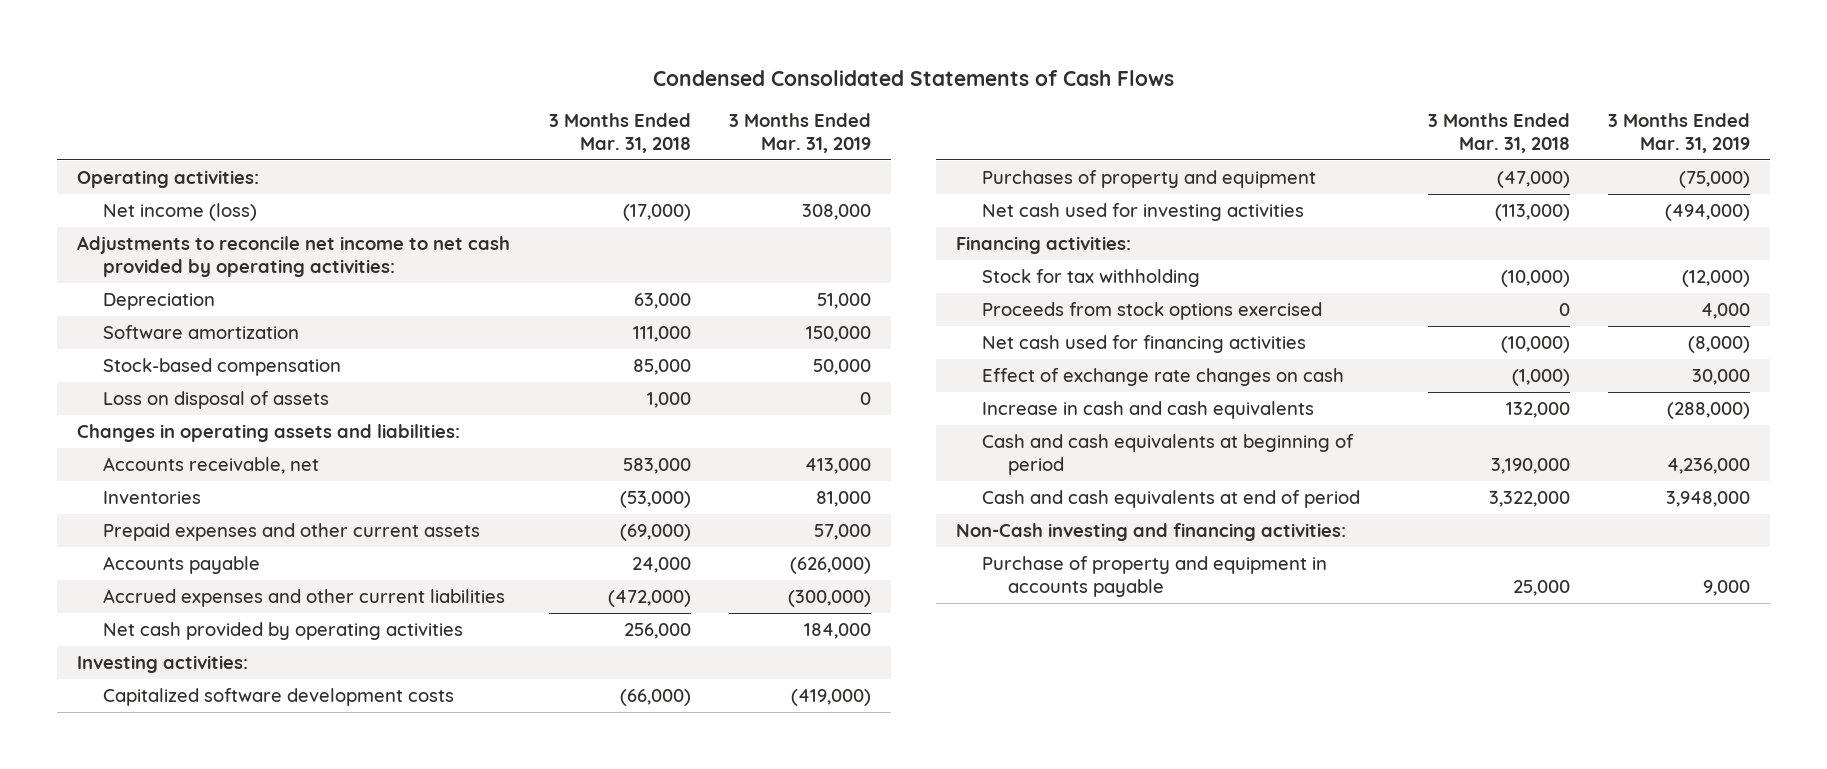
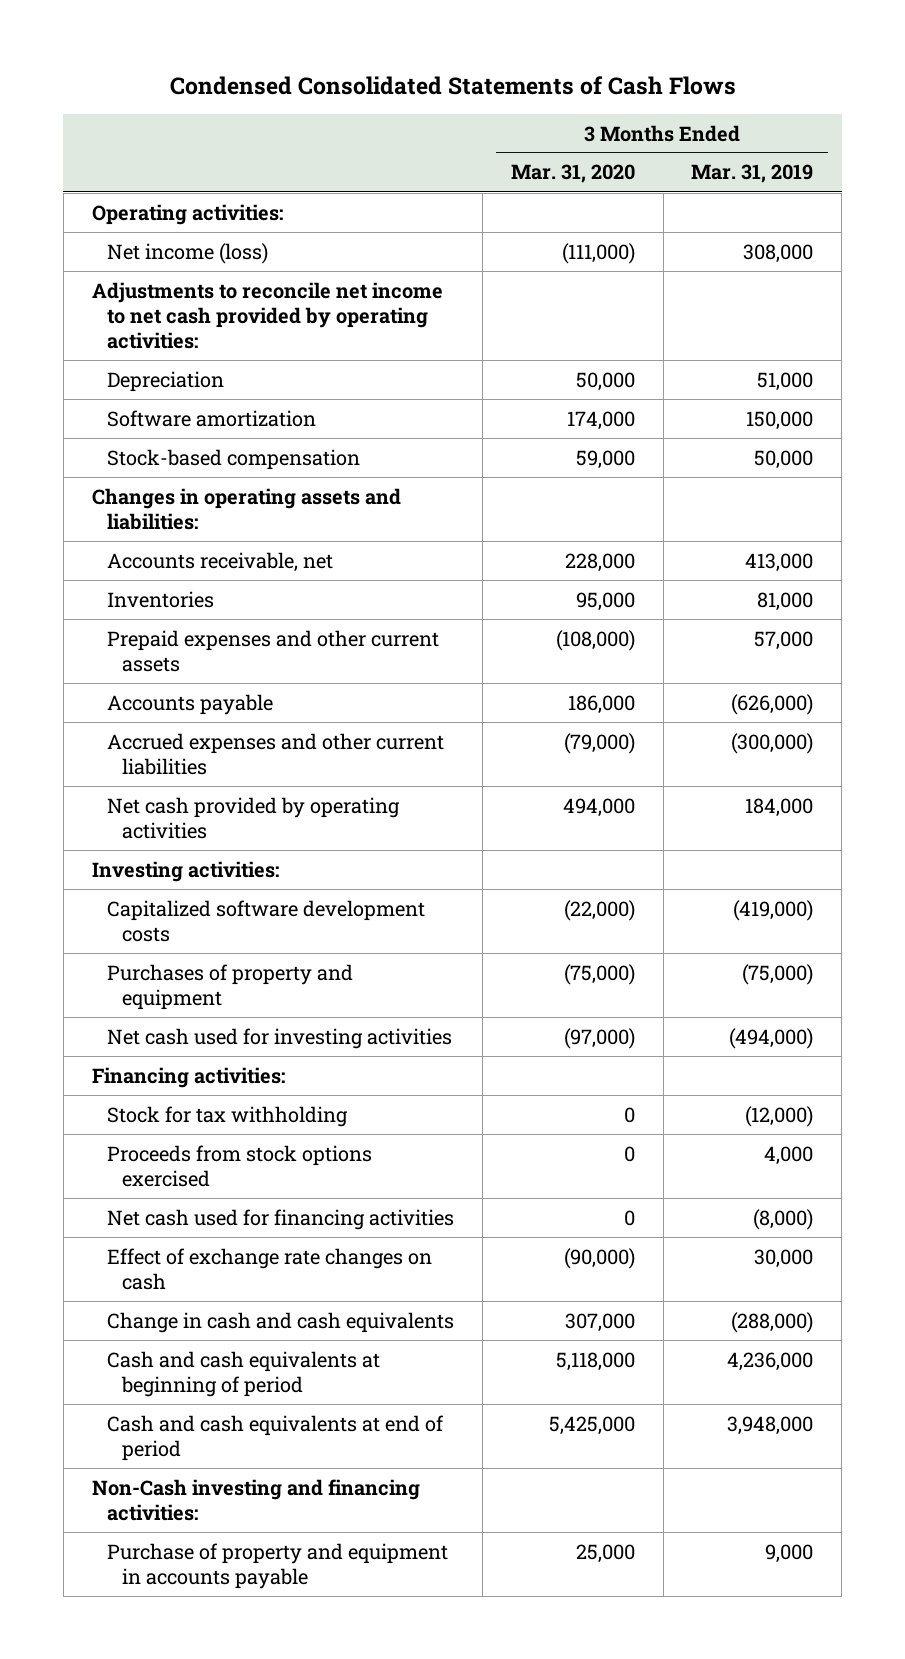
[548,112,691,153] 3 Months Ended Mar. 31, 2018 -> none
none -> [510,164,635,184] Mar. 31, 2020
[103,390,330,409] Loss on disposal of assets -> none
[982,400,1315,419] Increase in cash and cash equivalents -> [106,1311,454,1333] Change in cash and cash equivalents

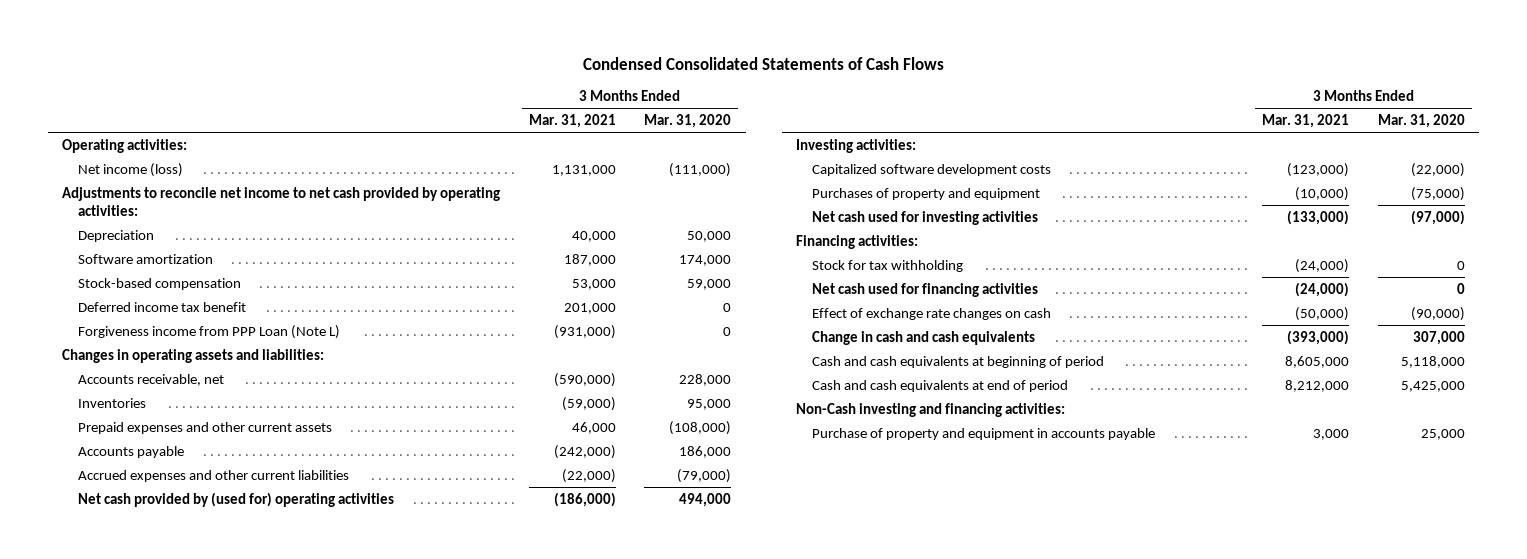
[691,164,814,184] Mar. 31, 2019 -> none
none -> [528,114,616,129] Mar. 31, 2021
none -> [78,301,247,312] Deferred income tax benefit
none -> [78,324,341,339] Forgiveness income from PPP Loan (Note L)
[106,796,400,839] Net cash provided by operating activities -> [78,491,395,507] Net cash provided by (used for) operating activities
[106,1144,372,1187] Proceeds from stock options exercised -> none

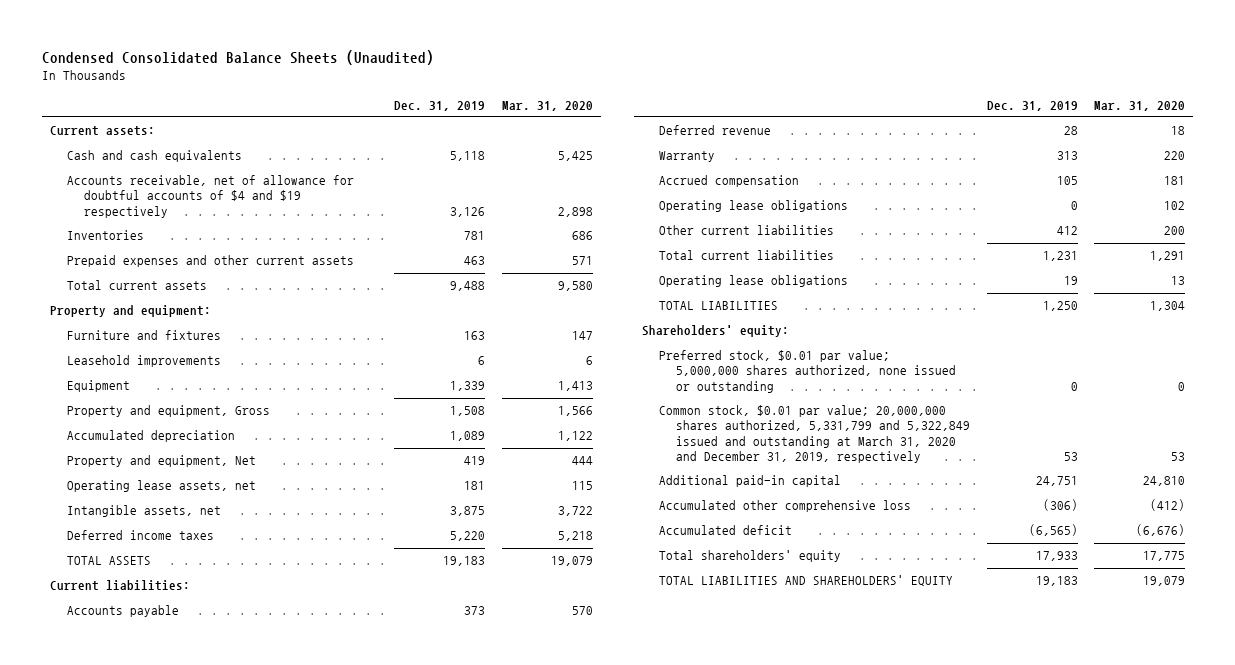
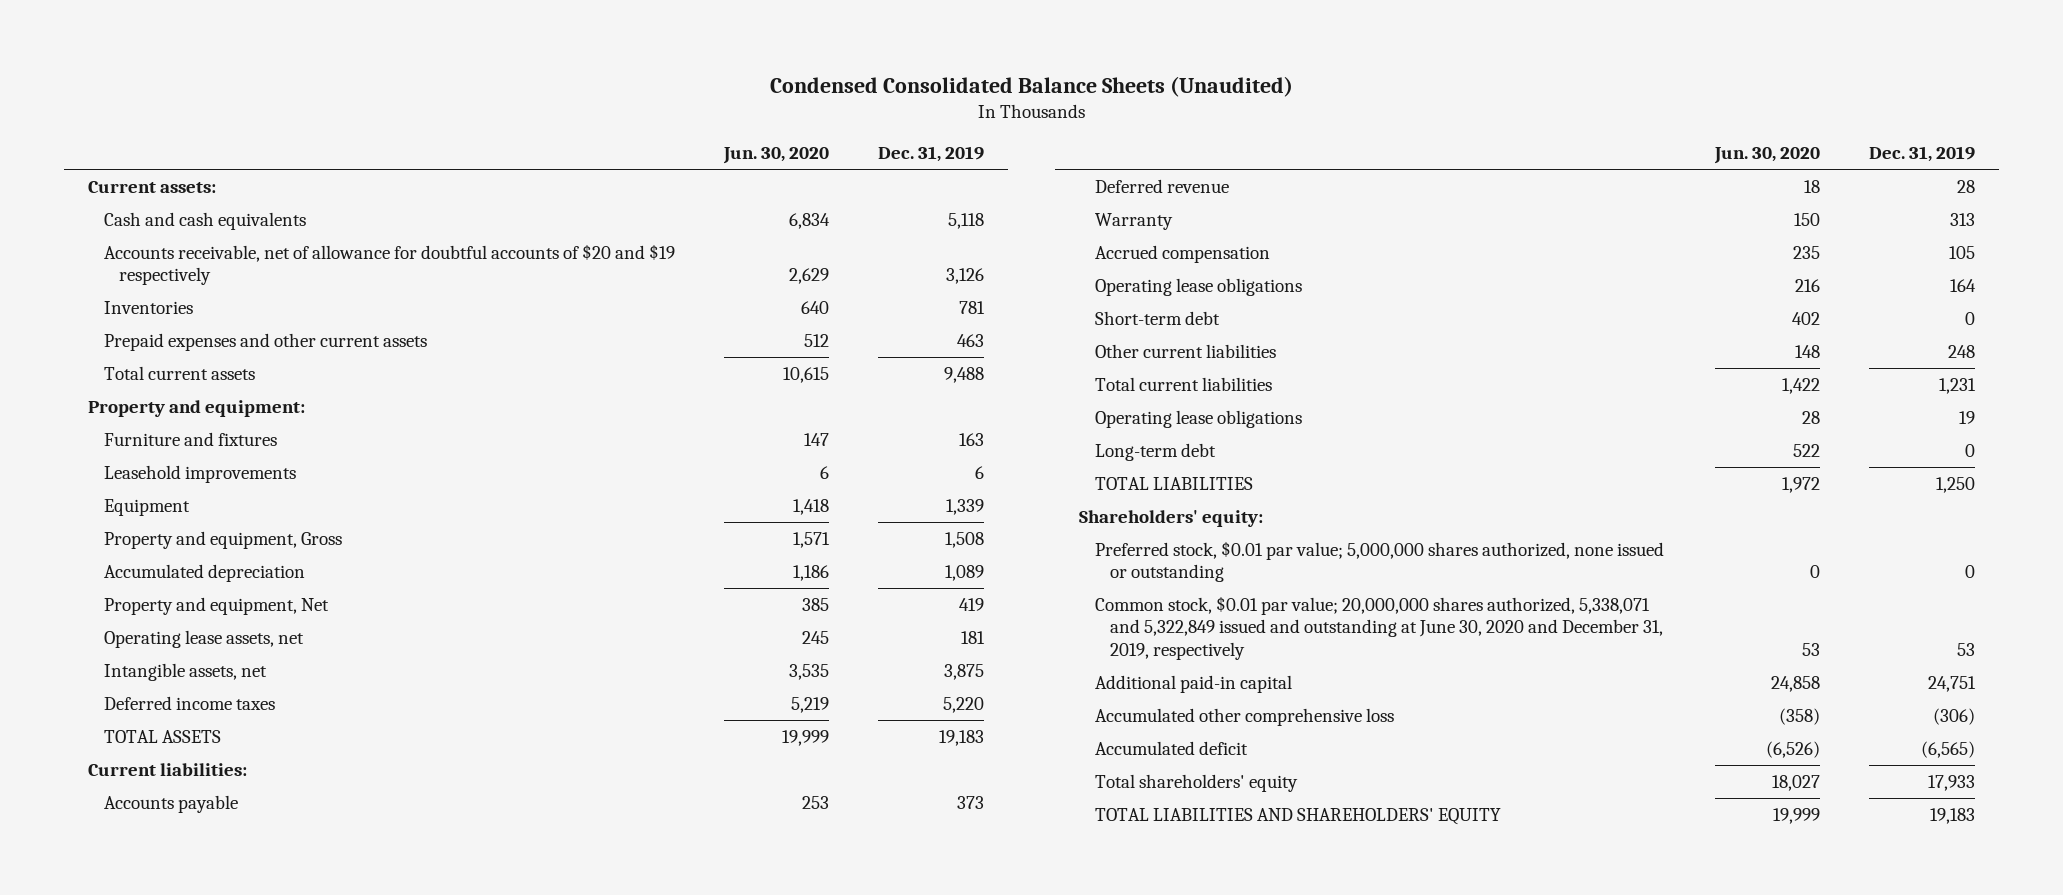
[502,100,594,111] Mar. 31, 2020 -> none
none -> [722,147,829,165] Jun. 30, 2020
[66,175,354,218] Accounts receivable, net of allowance for doubtful accounts of $4 and $19 respectively -> [103,243,675,286] Accounts receivable, net of allowance for doubtful accounts of $20 and $19 respectively
[1070,201,1078,211] 0 -> [1949,278,1976,292] 164
none -> [1094,310,1220,325] Short-term debt
[1056,226,1078,236] 412 -> [1947,344,1975,358] 248
none -> [1094,442,1216,461] Long-term debt
[659,405,971,463] Common stock, $0.01 par value; 20,000,000 shares authorized, 5,331,799 and 5,322,849 issued and outstanding at March 31, 2020 and December 31, 2019, respectively -> [1094,595,1664,660] Common stock, $0.01 par value; 20,000,000 shares authorized, 5,338,071 and 5,322,849 issued and outstanding at June 30, 2020 and December 31, 2019, respectively

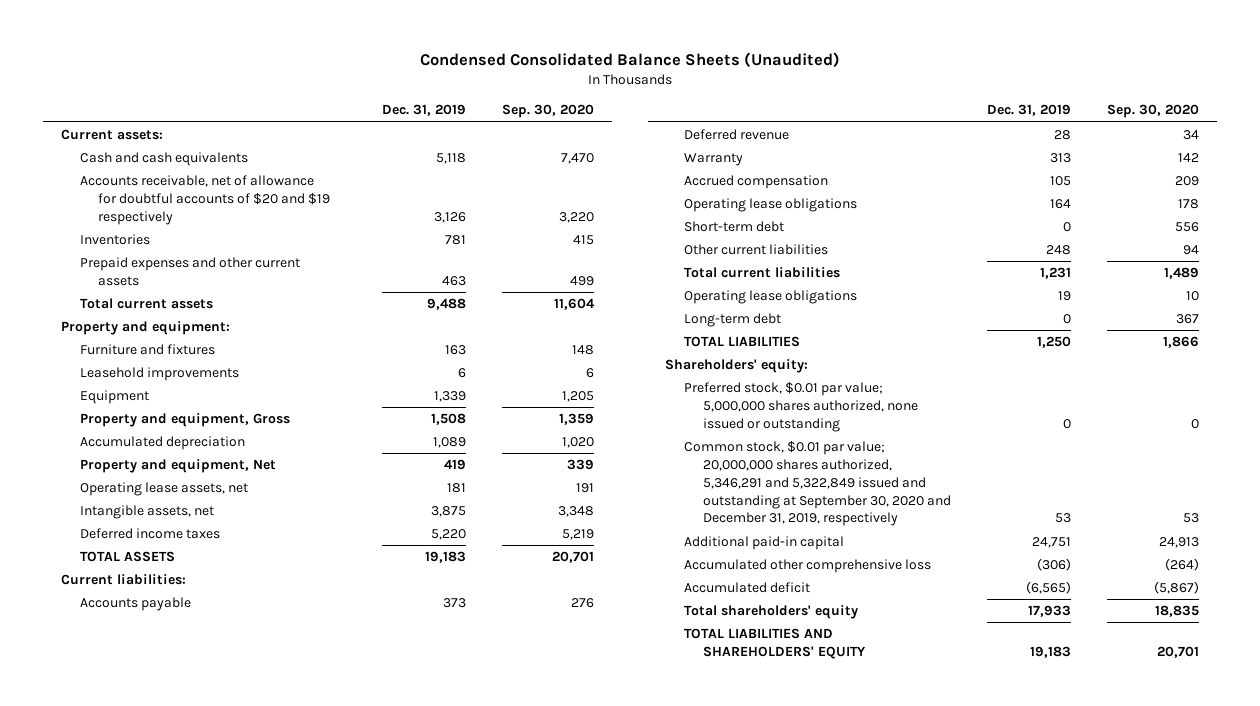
[722,147,829,165] Jun. 30, 2020 -> none
none -> [502,104,595,119] Sep. 30, 2020
[1094,595,1664,660] Common stock, $0.01 par value; 20,000,000 shares authorized, 5,338,071 and 5,322,849 issued and outstanding at June 30, 2020 and December 31, 2019, respectively -> [684,441,952,527] Common stock, $0.01 par value; 20,000,000 shares authorized, 5,346,291 and 5,322,849 issued and outstanding at September 30, 2020 and December 31, 2019, respectively

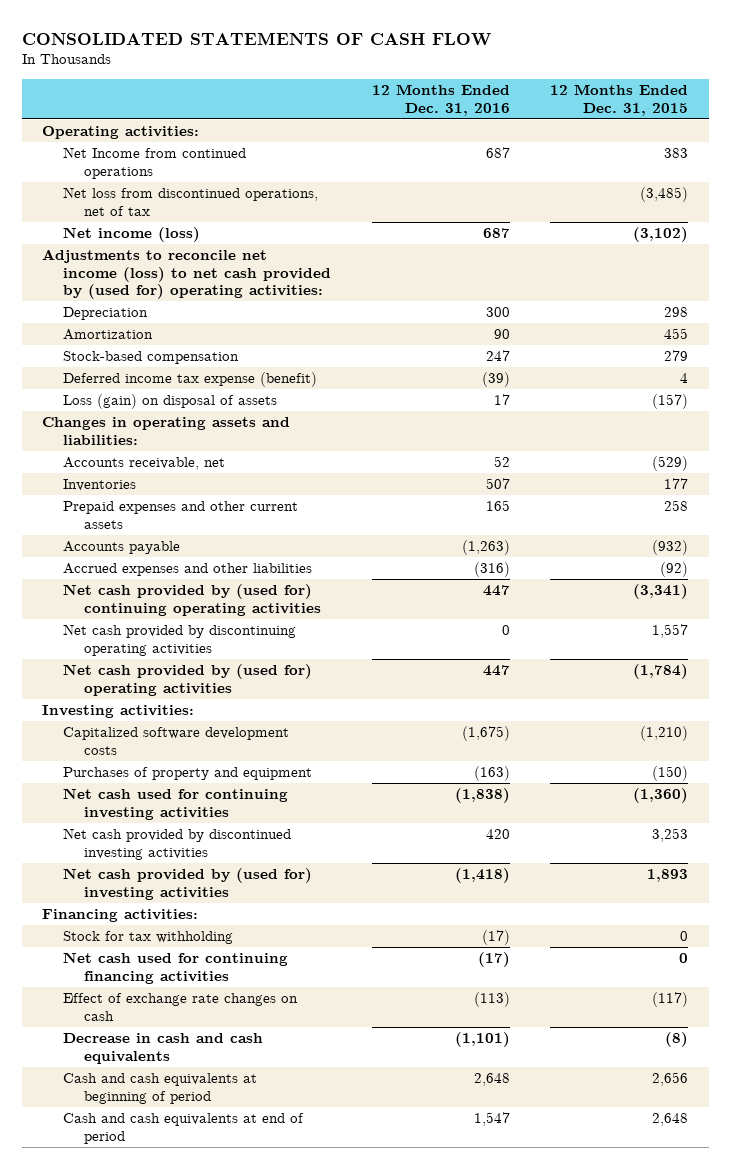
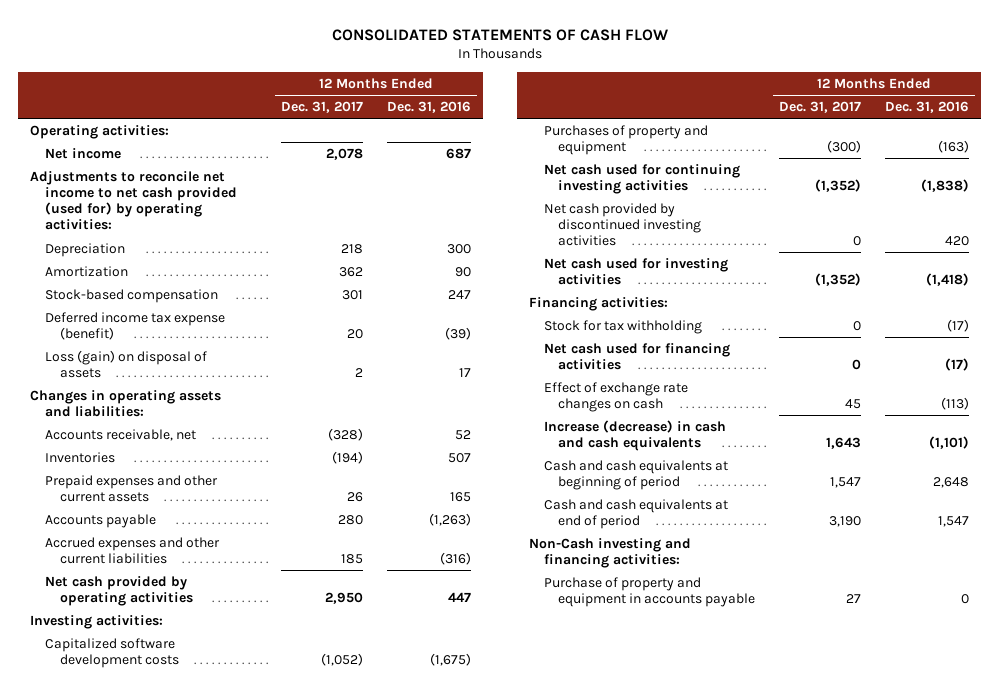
[550,84,689,116] 12 Months Ended Dec. 31, 2015 -> none
none -> [280,101,363,114] Dec. 31, 2017
[63,147,247,179] Net Income from continued operations -> none
[63,187,319,216] Net loss from discontinued operations, net of tax -> none
[63,227,201,243] Net income (loss) -> [45,147,122,159] Net income
[42,249,332,300] Adjustments to reconcile net income (loss) to net cash provided by (used for) operating activities: -> [30,170,238,231] Adjustments to reconcile net income to net cash provided (used for) by operating activities:
[63,624,297,656] Net cash provided by discontinuing operating activities -> none
[63,664,313,696] Net cash provided by (used for) operating activities -> none
[63,563,313,577] Accrued expenses and other liabilities -> [45,536,221,565] Accrued expenses and other current liabilities
[63,584,321,616] Net cash provided by (used for) continuing operating activities -> [45,575,193,607] Net cash provided by operating activities
[63,868,313,900] Net cash provided by (used for) investing activities -> [543,257,728,286] Net cash used for investing activities
[63,952,289,984] Net cash used for continuing financing activities -> [543,342,730,371] Net cash used for financing activities
[63,1033,264,1064] Decrease in cash and cash equivalents -> [543,419,726,452] Increase (decrease) in cash and cash equivalents
none -> [529,537,692,569] Non-Cash investing and financing activities:
none -> [543,576,756,608] Purchase of property and equipment in accounts payable

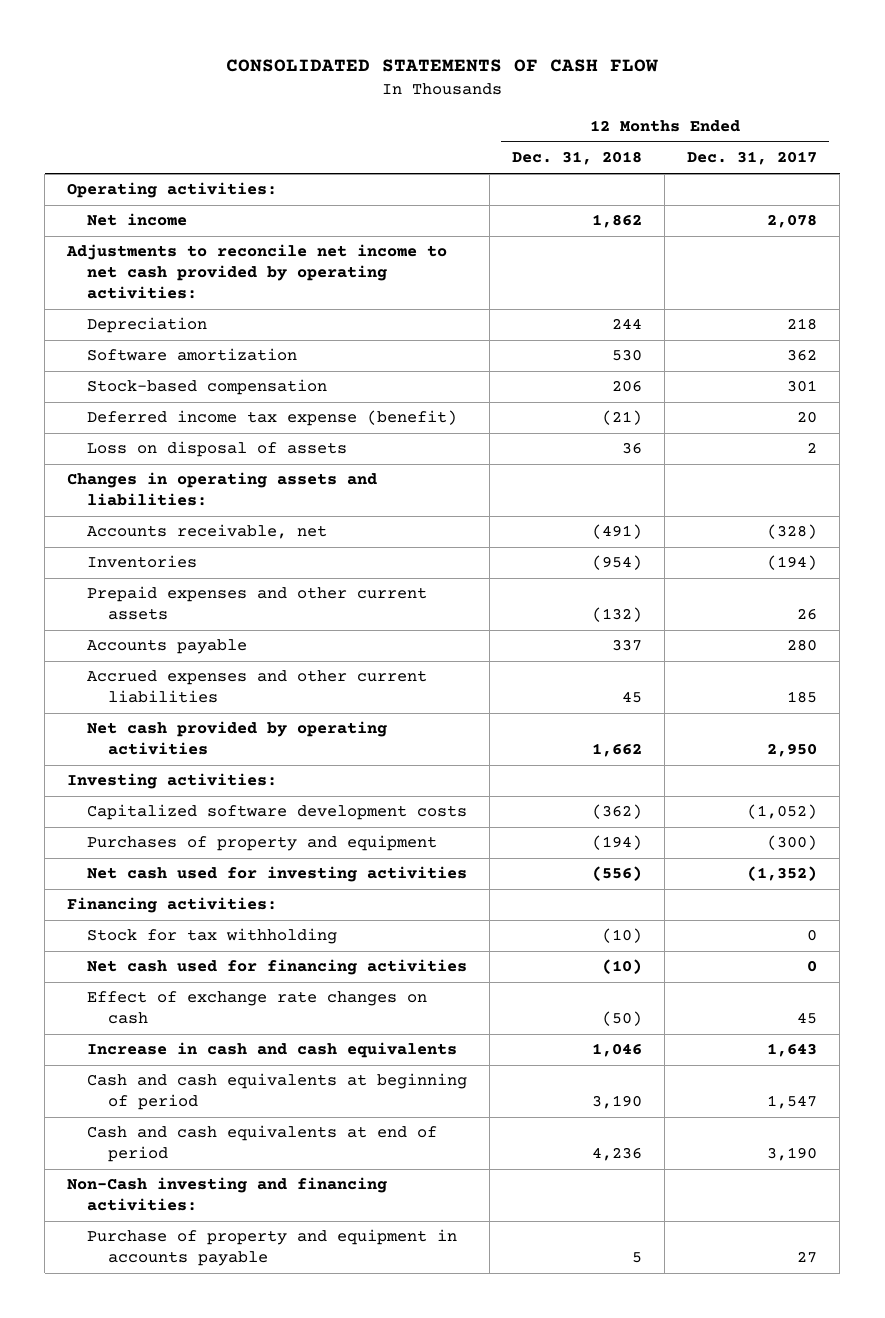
[386,101,471,114] Dec. 31, 2016 -> none
none -> [512,151,643,166] Dec. 31, 2018
[30,170,238,231] Adjustments to reconcile net income to net cash provided (used for) by operating activities: -> [66,244,448,300] Adjustments to reconcile net income to net cash provided by operating activities:
[45,265,129,277] Amortization -> [87,348,298,362] Software amortization
[45,349,208,379] Loss (gain) on disposal of assets -> [87,441,348,458] Loss on disposal of assets
[543,163,740,195] Net cash used for continuing investing activities -> none
[543,202,702,247] Net cash provided by discontinued investing activities -> none
[543,419,726,452] Increase (decrease) in cash and cash equivalents -> [87,1042,458,1059] Increase in cash and cash equivalents

